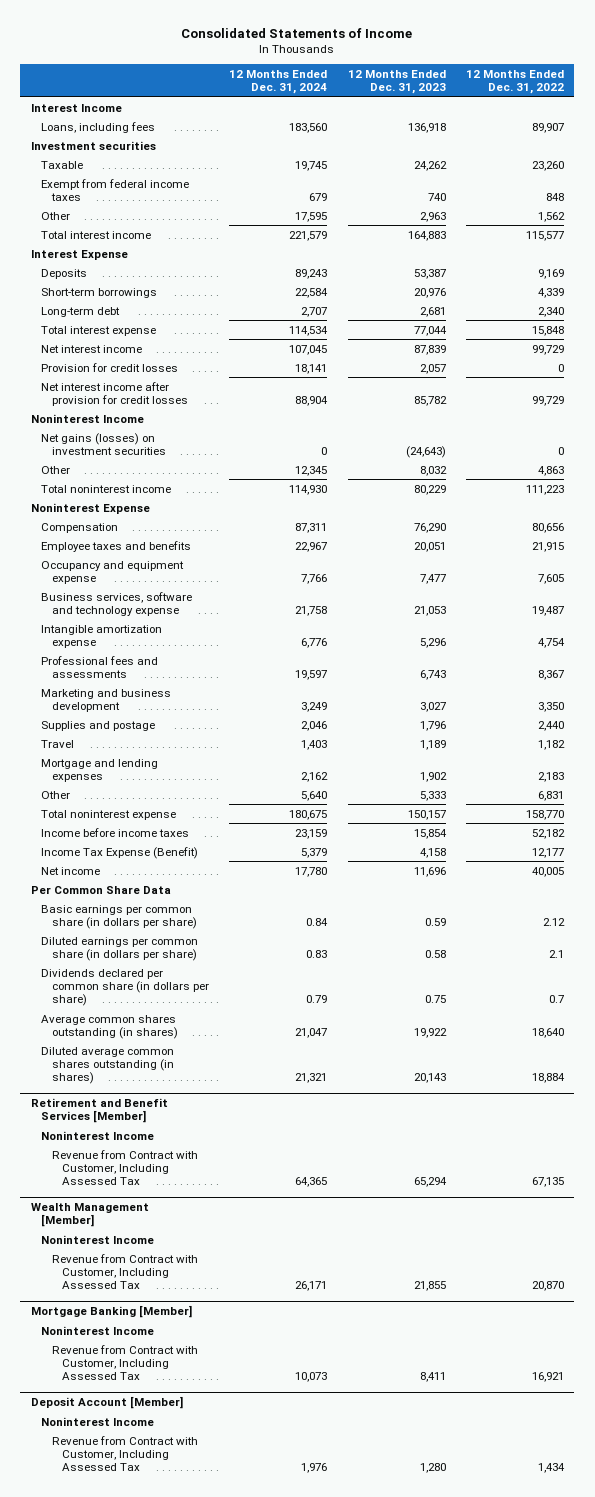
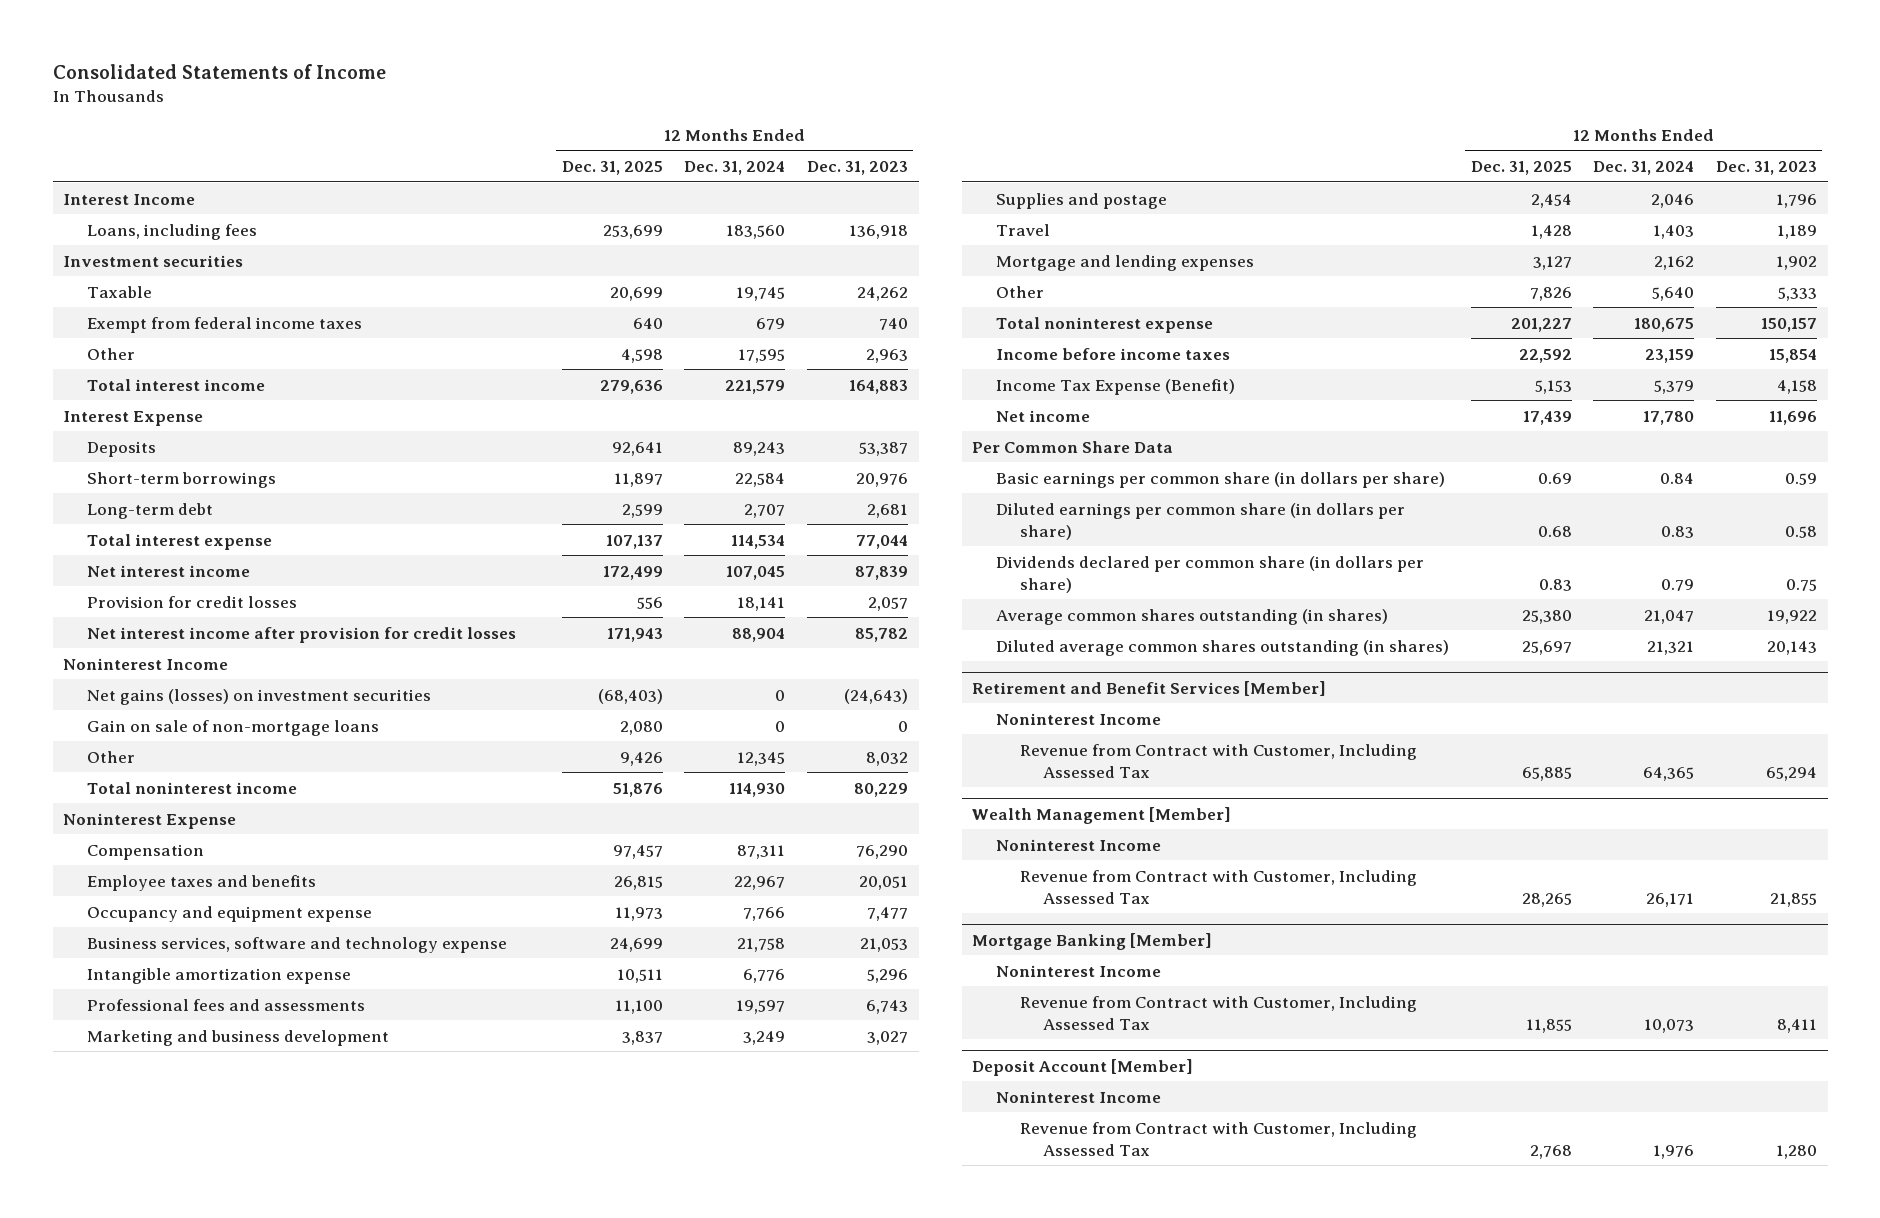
[466,69,565,95] 12 Months Ended Dec. 31, 2022 -> none
none -> [561,161,663,176] Dec. 31, 2025
none -> [87,719,380,736] Gain on sale of non-mortgage loans

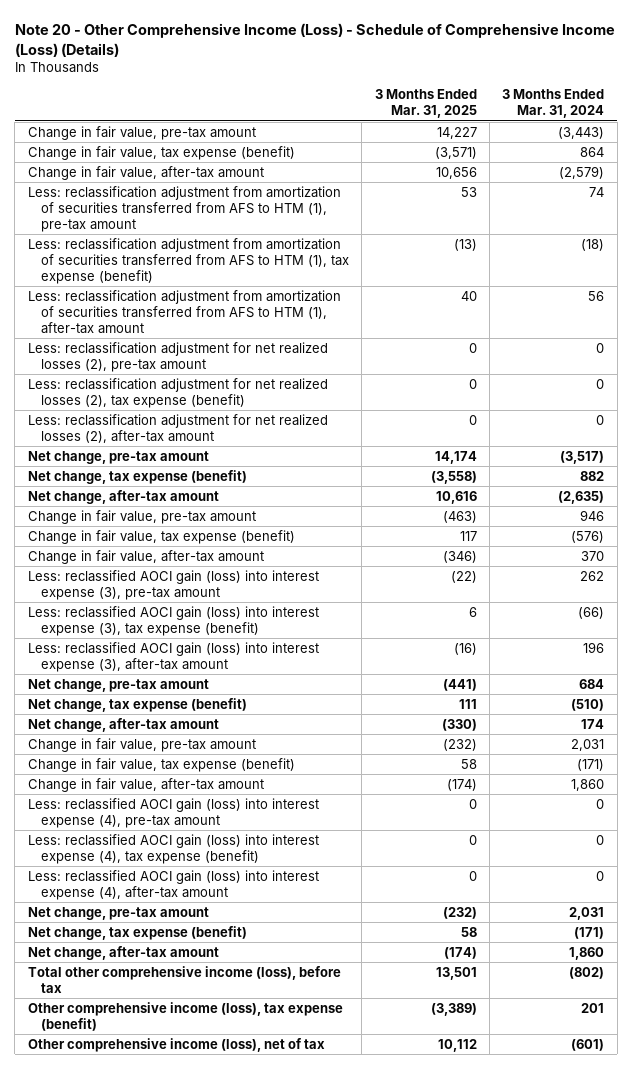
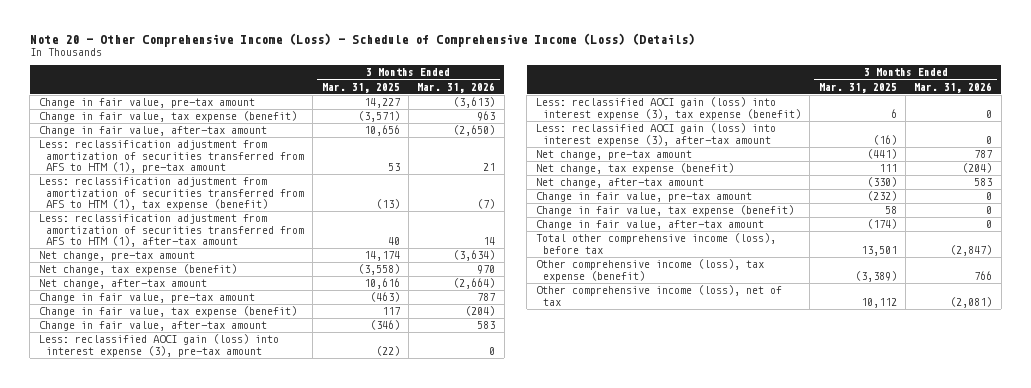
[502,89,605,119] 3 Months Ended Mar. 31, 2024 -> none
none -> [417,81,496,93] Mar. 31, 2026
[27,341,328,372] Less: reclassification adjustment for net realized losses (2), pre-tax amount -> none
[27,377,328,408] Less: reclassification adjustment for net realized losses (2), tax expense (benefit) -> none
[27,413,328,443] Less: reclassification adjustment for net realized losses (2), after-tax amount -> none
[27,797,319,828] Less: reclassified AOCI gain (loss) into interest expense (4), pre-tax amount -> none
[27,833,319,864] Less: reclassified AOCI gain (loss) into interest expense (4), tax expense (benefit) -> none
[27,869,319,900] Less: reclassified AOCI gain (loss) into interest expense (4), after-tax amount -> none
[27,906,209,920] Net change, pre-tax amount -> none
[27,925,247,940] Net change, tax expense (benefit) -> none
[27,945,219,960] Net change, after-tax amount -> none

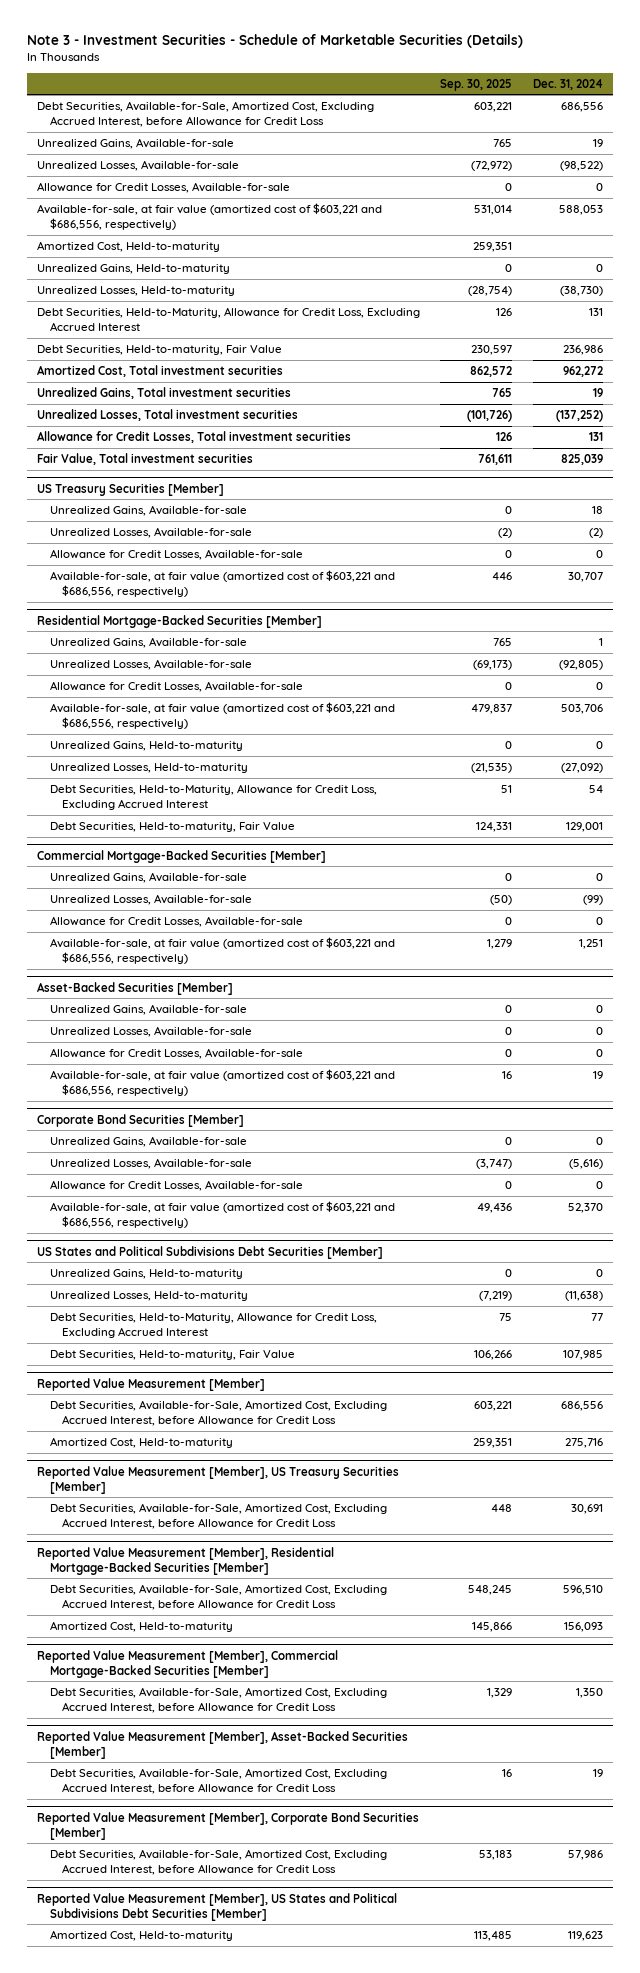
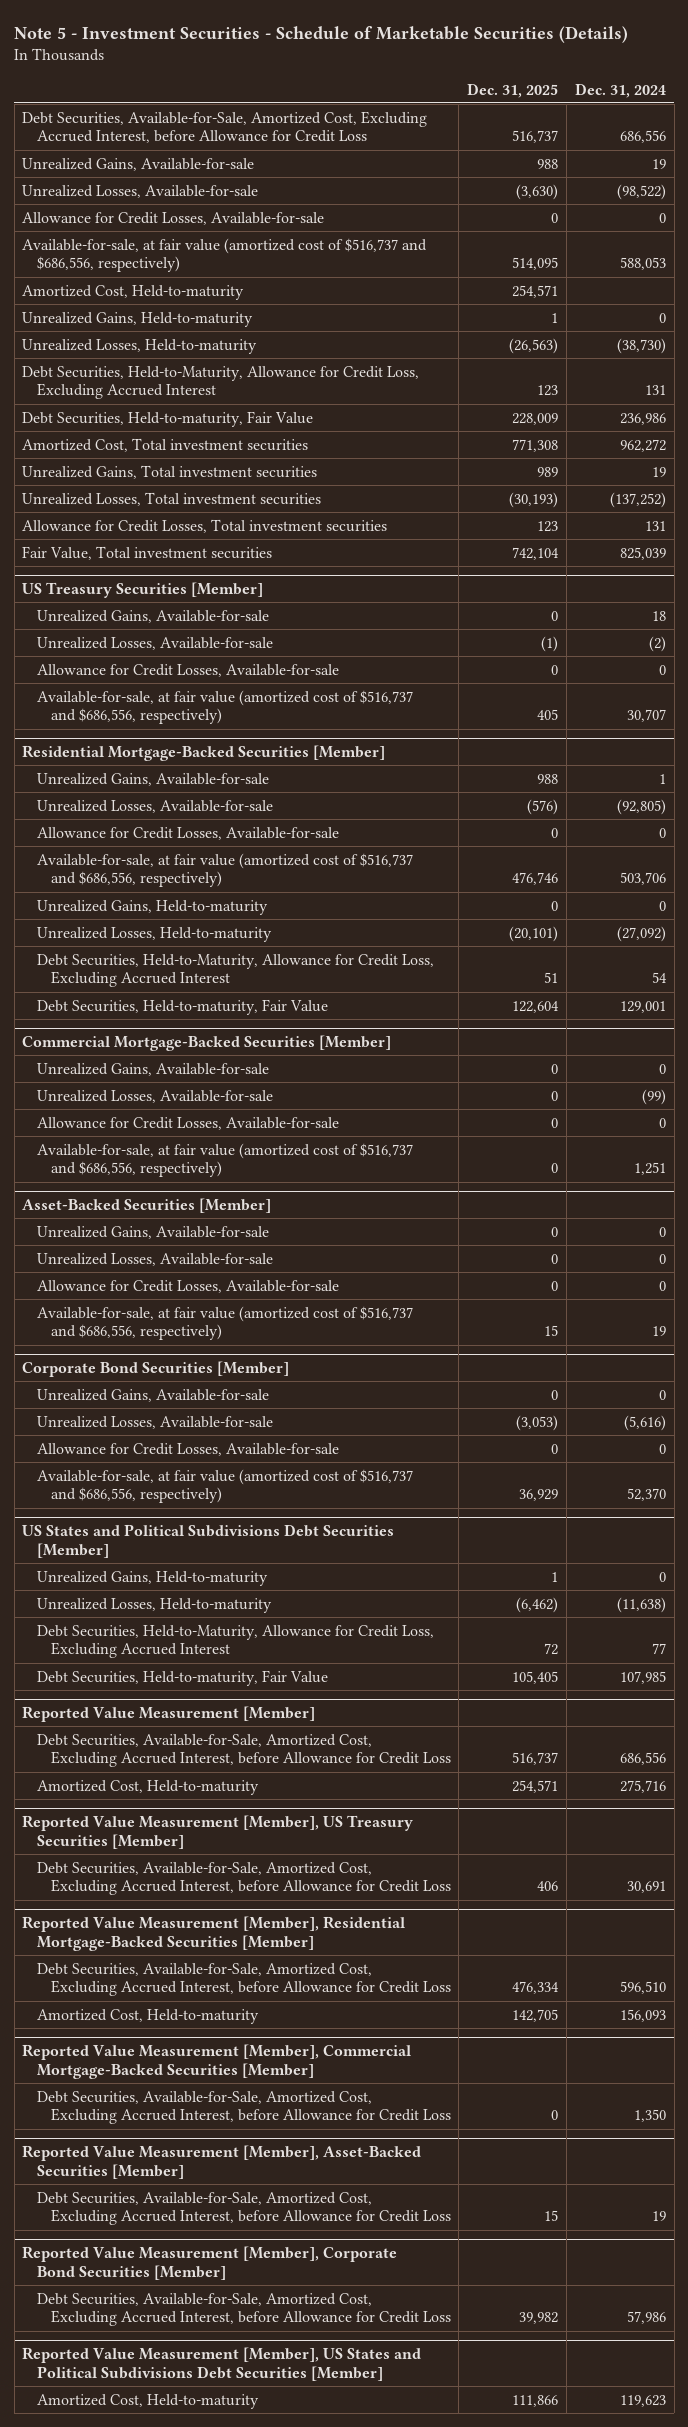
[27,34,524,49] Note 3 - Investment Securities - Schedule of Marketable Securities (Details) -> [14,25,629,43] Note 5 - Investment Securities - Schedule of Marketable Securities (Details)
[440,78,513,91] Sep. 30, 2025 -> none
none -> [467,82,559,98] Dec. 31, 2025
[37,202,383,231] Available-for-sale, at fair value (amortized cost of $603,221 and $686,556, respectively) -> [22,237,428,273] Available-for-sale, at fair value (amortized cost of $516,737 and $686,556, respectively)
[49,569,395,598] Available-for-sale, at fair value (amortized cost of $603,221 and $686,556, respectively) -> [36,689,413,725] Available-for-sale, at fair value (amortized cost of $516,737 and $686,556, respectively)
[49,701,395,730] Available-for-sale, at fair value (amortized cost of $603,221 and $686,556, respectively) -> [36,852,413,888] Available-for-sale, at fair value (amortized cost of $516,737 and $686,556, respectively)
[49,936,395,965] Available-for-sale, at fair value (amortized cost of $603,221 and $686,556, respectively) -> [36,1142,413,1178] Available-for-sale, at fair value (amortized cost of $516,737 and $686,556, respectively)
[49,1068,395,1097] Available-for-sale, at fair value (amortized cost of $603,221 and $686,556, respectively) -> [36,1305,413,1341] Available-for-sale, at fair value (amortized cost of $516,737 and $686,556, respectively)
[49,1200,395,1229] Available-for-sale, at fair value (amortized cost of $603,221 and $686,556, respectively) -> [36,1468,413,1504] Available-for-sale, at fair value (amortized cost of $516,737 and $686,556, respectively)

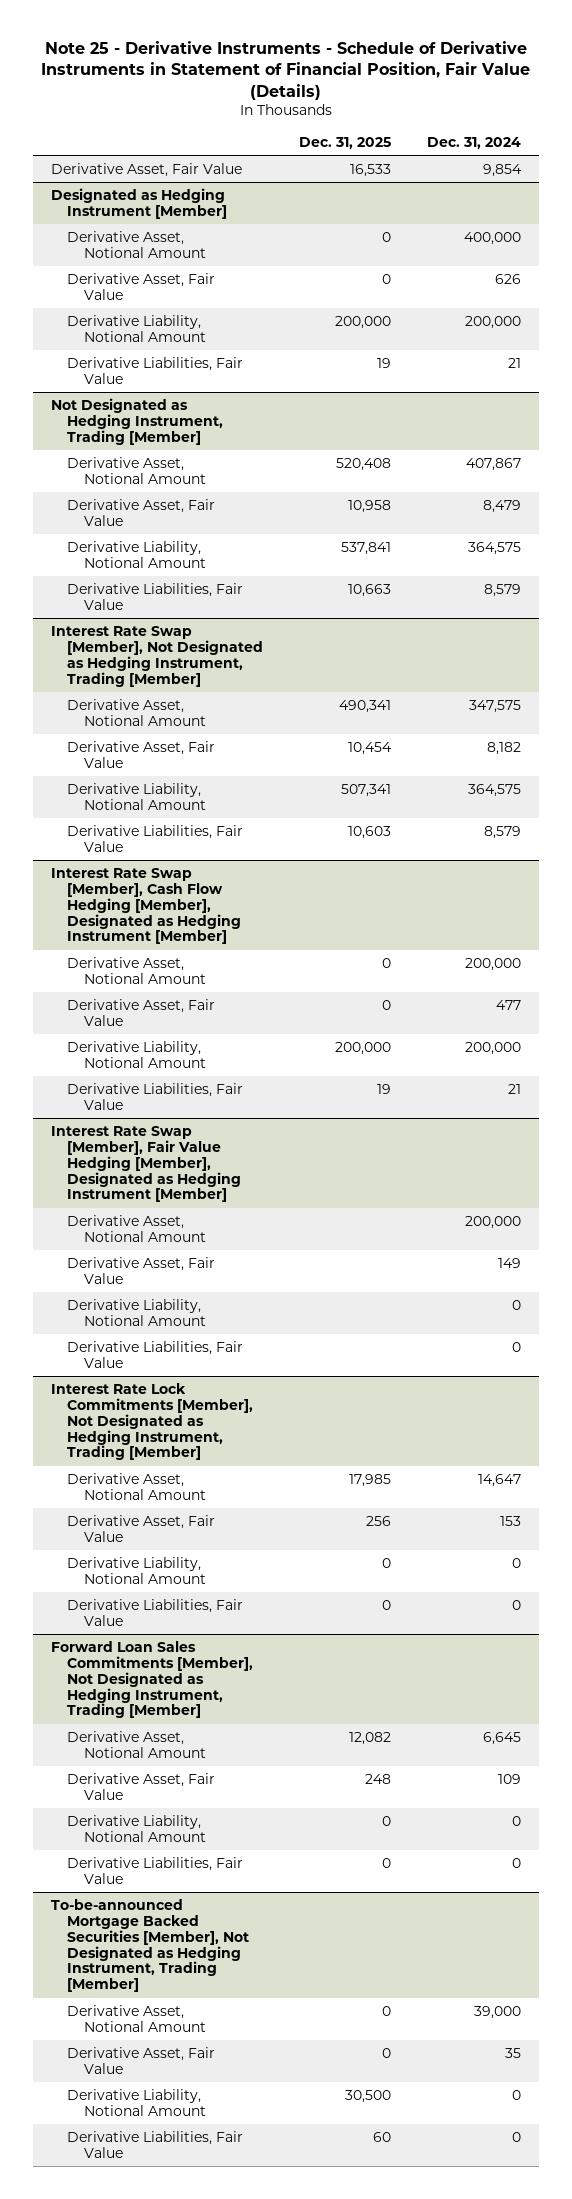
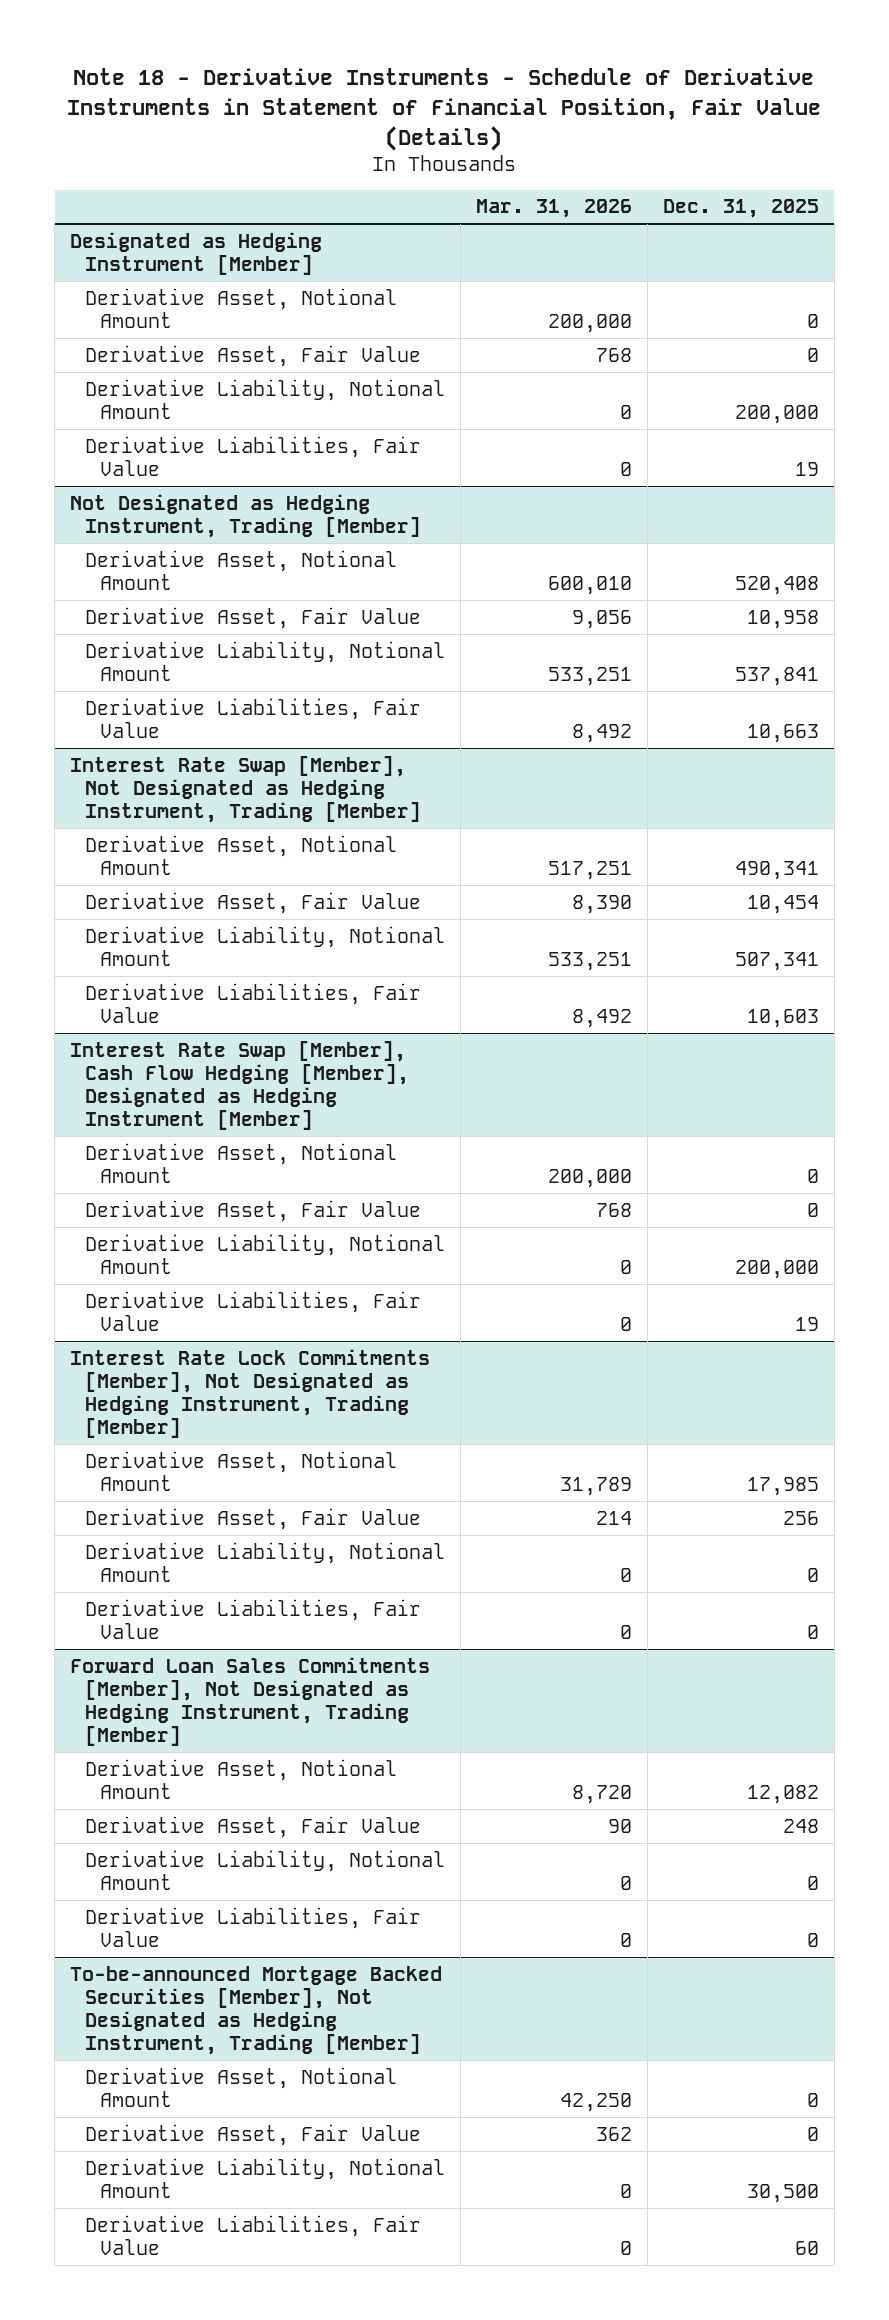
[40,40,530,100] Note 25 - Derivative Instruments - Schedule of Derivative Instruments in Statement of Financial Position, Fair Value (Details) -> [67,67,822,151] Note 18 - Derivative Instruments - Schedule of Derivative Instruments in Statement of Financial Position, Fair Value (Details)
[427,137,522,150] Dec. 31, 2024 -> none
none -> [475,199,632,219] Mar. 31, 2026
[50,162,242,177] Derivative Asset, Fair Value -> none
[50,1125,242,1203] Interest Rate Swap [Member], Fair Value Hedging [Member], Designated as Hedging Instrument [Member] -> none
[67,1214,206,1242] Derivative Asset, Notional Amount -> none
[67,1256,216,1284] Derivative Asset, Fair Value -> none
[67,1298,206,1326] Derivative Liability, Notional Amount -> none
[67,1340,244,1368] Derivative Liabilities, Fair Value -> none

